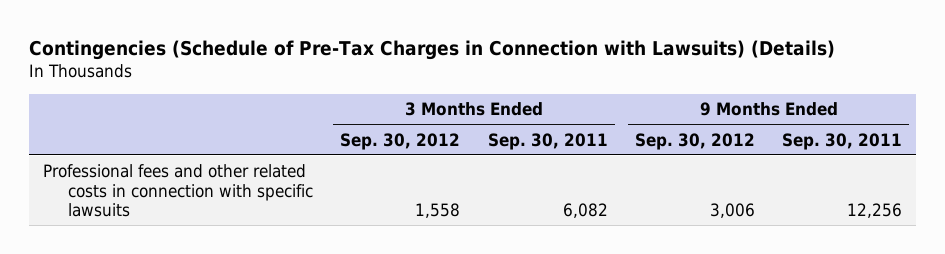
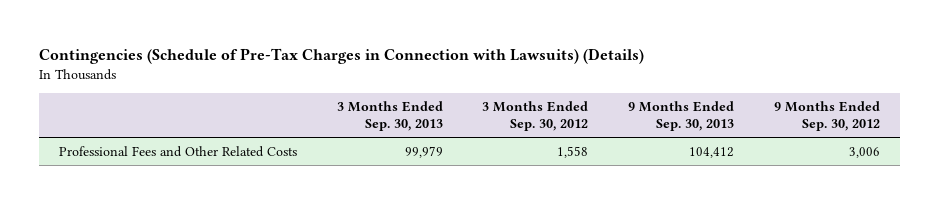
[487,132,608,150] Sep. 30, 2011 -> none
[782,132,903,150] Sep. 30, 2011 -> none
none -> [336,100,443,132] 3 Months Ended Sep. 30, 2013
none -> [628,100,735,132] 9 Months Ended Sep. 30, 2013
[42,164,313,217] Professional fees and other related costs in connection with specific lawsuits -> [58,145,297,157] Professional Fees and Other Related Costs

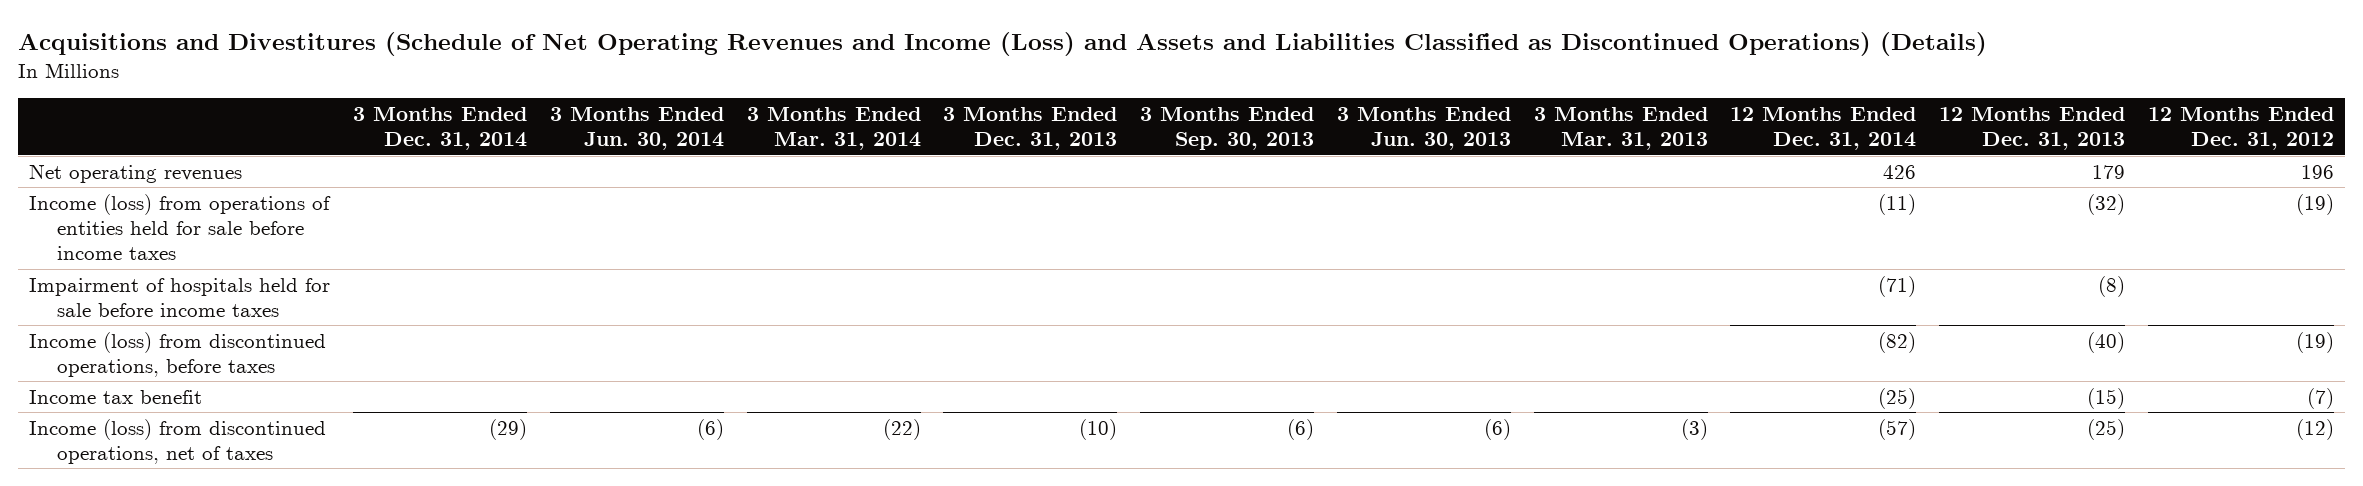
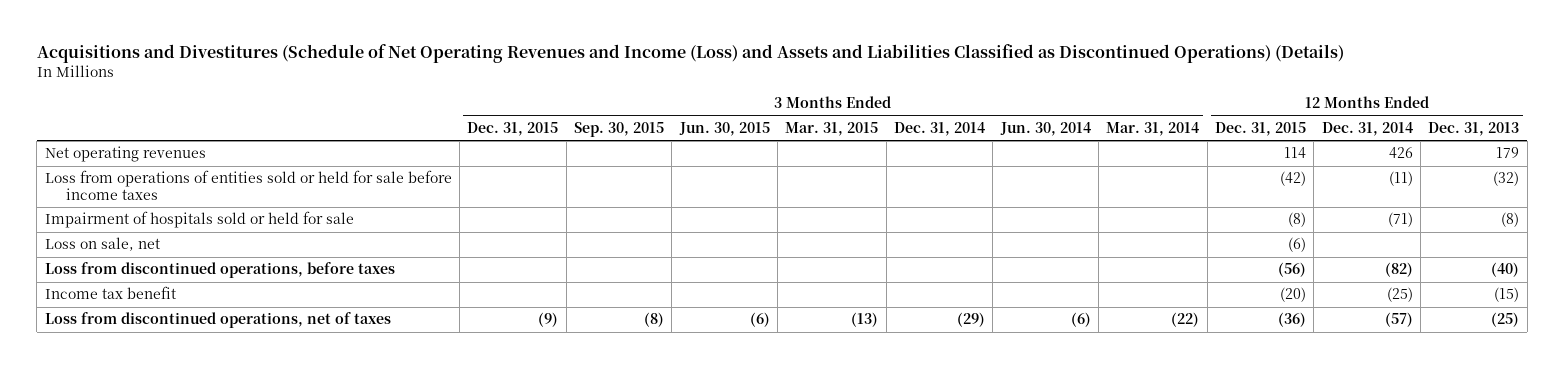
[943,107,1118,151] 3 Months Ended Dec. 31, 2013 -> none
[1140,107,1315,151] 3 Months Ended Sep. 30, 2013 -> none
[1336,107,1511,151] 3 Months Ended Jun. 30, 2013 -> none
[1533,107,1708,151] 3 Months Ended Mar. 31, 2013 -> none
[2147,107,2334,151] 12 Months Ended Dec. 31, 2012 -> none
none -> [467,121,559,136] Dec. 31, 2015
none -> [573,121,664,137] Sep. 30, 2015
none -> [678,121,770,136] Jun. 30, 2015
none -> [785,121,879,136] Mar. 31, 2015
none -> [1214,121,1306,136] Dec. 31, 2015
[29,193,332,261] Income (loss) from operations of entities held for sale before income taxes -> [44,170,452,200] Loss from operations of entities sold or held for sale before income taxes
[29,277,331,317] Impairment of hospitals held for sale before income taxes -> [44,211,354,229] Impairment of hospitals sold or held for sale
none -> [44,237,160,252] Loss on sale, net
[29,331,327,377] Income (loss) from discontinued operations, before taxes -> [44,262,395,279] Loss from discontinued operations, before taxes
[29,418,327,464] Income (loss) from discontinued operations, net of taxes -> [44,312,391,329] Loss from discontinued operations, net of taxes

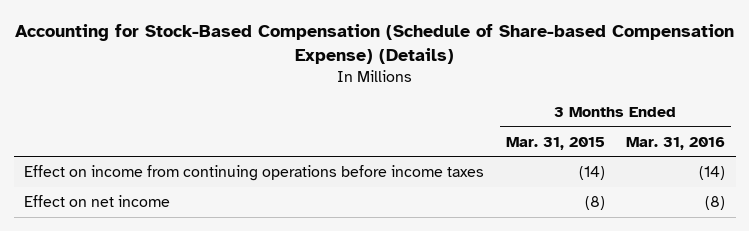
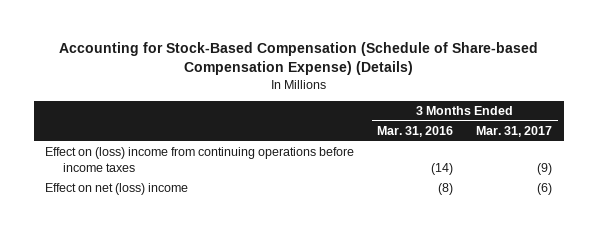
[505,136,605,150] Mar. 31, 2015 -> none
none -> [476,125,553,137] Mar. 31, 2017
[24,165,485,182] Effect on income from continuing operations before income taxes -> [45,147,355,172] Effect on (loss) income from continuing operations before income taxes
[24,195,171,208] Effect on net income -> [45,183,189,196] Effect on net (loss) income

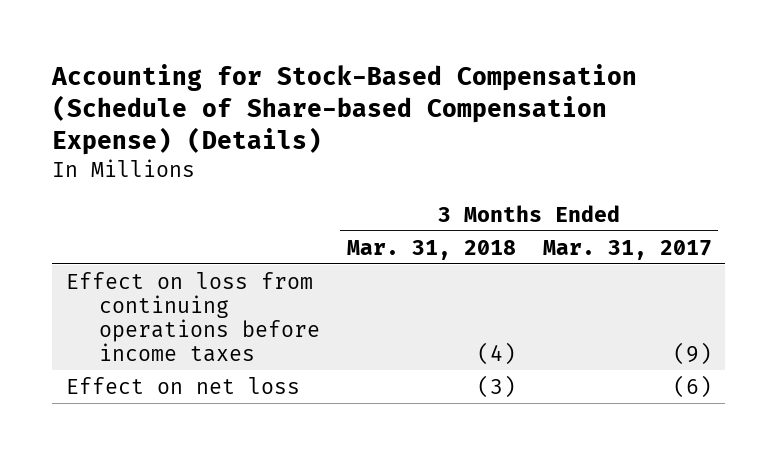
[377,125,454,137] Mar. 31, 2016 -> none
none -> [346,239,516,260] Mar. 31, 2018
[45,147,355,172] Effect on (loss) income from continuing operations before income taxes -> [65,271,321,362] Effect on loss from continuing operations before income taxes
[45,183,189,196] Effect on net (loss) income -> [65,376,300,394] Effect on net loss

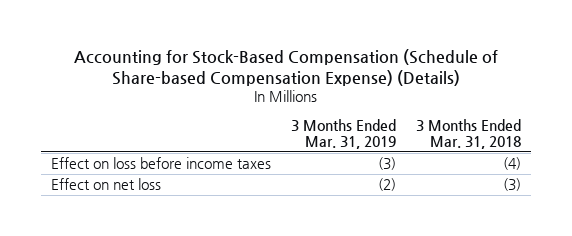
[542,239,712,260] Mar. 31, 2017 -> none
none -> [291,118,397,149] 3 Months Ended Mar. 31, 2019
[65,271,321,362] Effect on loss from continuing operations before income taxes -> [51,157,272,170] Effect on loss before income taxes

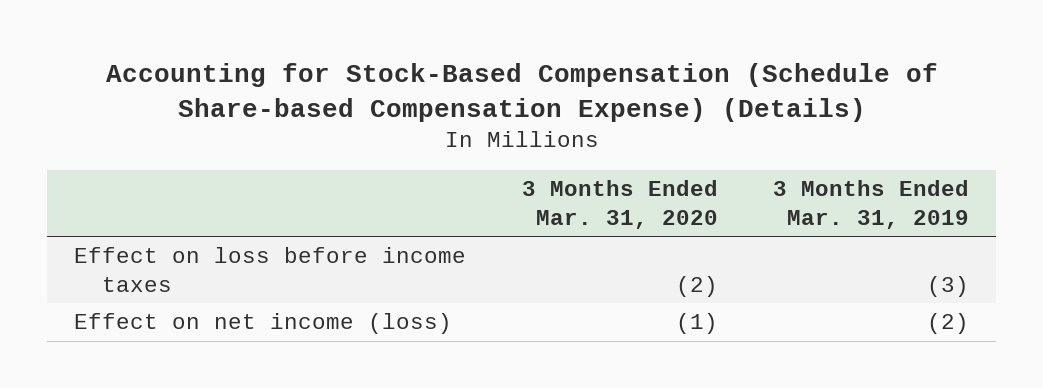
[416,118,522,149] 3 Months Ended Mar. 31, 2018 -> none
none -> [521,180,718,229] 3 Months Ended Mar. 31, 2020
[51,178,162,191] Effect on net loss -> [74,313,453,335] Effect on net income (loss)

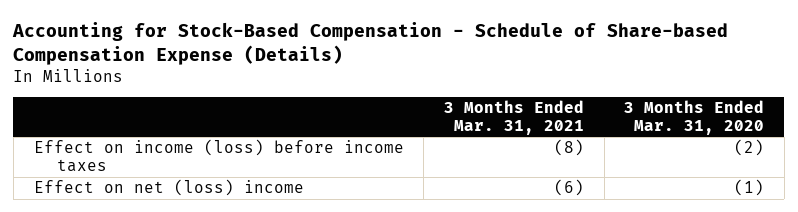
[105,62,938,122] Accounting for Stock-Based Compensation (Schedule of Share-based Compensation Expense) (Details) -> [12,22,729,65] Accounting for Stock-Based Compensation - Schedule of Share-based Compensation Expense (Details)
[772,180,969,229] 3 Months Ended Mar. 31, 2019 -> none
none -> [443,100,584,135] 3 Months Ended Mar. 31, 2021
[74,247,467,292] Effect on loss before income taxes -> [33,139,404,173] Effect on income (loss) before income taxes
[74,313,453,335] Effect on net income (loss) -> [33,179,304,197] Effect on net (loss) income

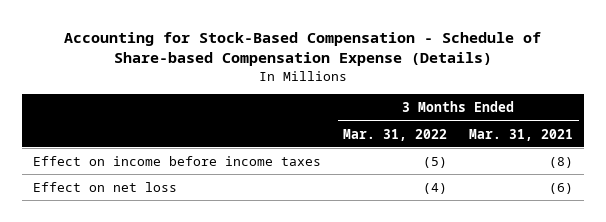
[624,100,765,135] 3 Months Ended Mar. 31, 2020 -> none
none -> [343,128,448,141] Mar. 31, 2022
[33,139,404,173] Effect on income (loss) before income taxes -> [33,155,322,166] Effect on income before income taxes
[33,179,304,197] Effect on net (loss) income -> [33,181,178,192] Effect on net loss

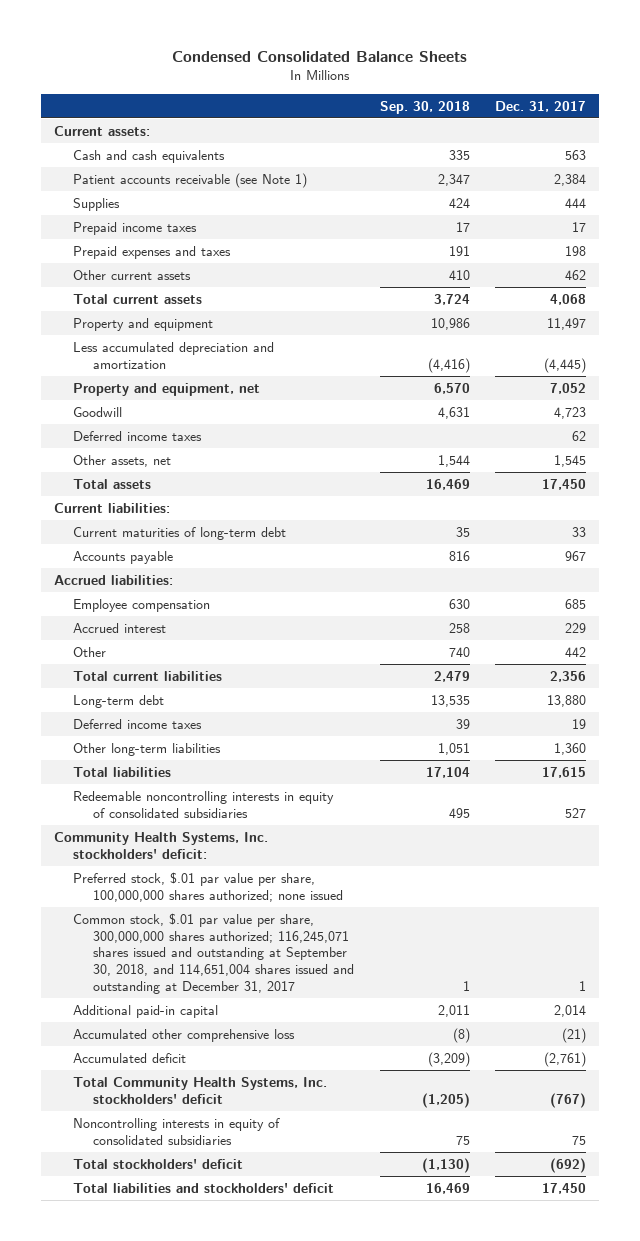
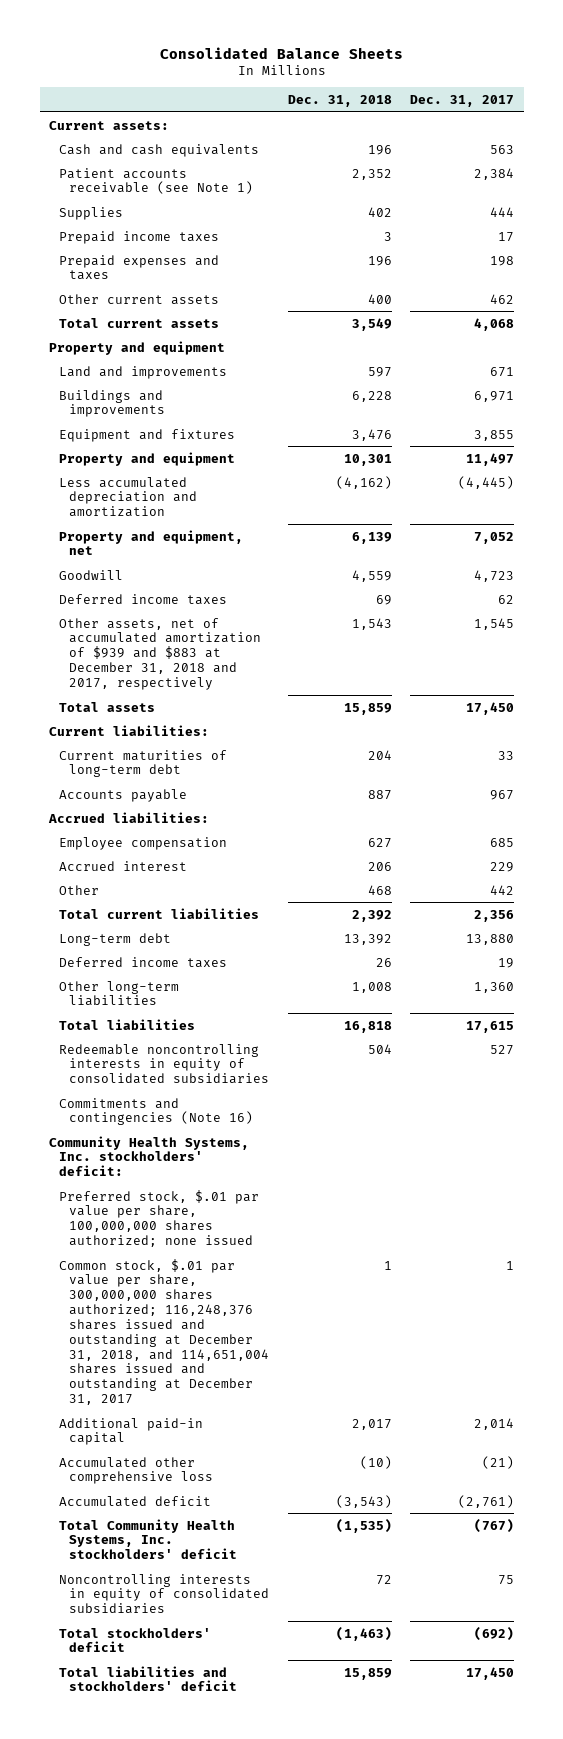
[171,51,467,63] Condensed Consolidated Balance Sheets -> [159,46,403,59] Consolidated Balance Sheets
[379,100,470,114] Sep. 30, 2018 -> none
none -> [287,94,392,107] Dec. 31, 2018
none -> [48,340,225,355] Property and equipment
none -> [58,365,227,379] Land and improvements
none -> [58,389,165,418] Buildings and improvements
none -> [58,428,235,442] Equipment and fixtures
[73,454,172,467] Other assets, net -> [58,617,261,690] Other assets, net of accumulated amortization of $939 and $883 at December 31, 2018 and 2017, respectively
none -> [58,1097,253,1126] Commitments and contingencies (Note 16)
[73,912,355,995] Common stock, $.01 par value per share, 300,000,000 shares authorized; 116,245,071 shares issued and outstanding at September 30, 2018, and 114,651,004 shares issued and outstanding at December 31, 2017 -> [58,1258,269,1406] Common stock, $.01 par value per share, 300,000,000 shares authorized; 116,248,376 shares issued and outstanding at December 31, 2018, and 114,651,004 shares issued and outstanding at December 31, 2017

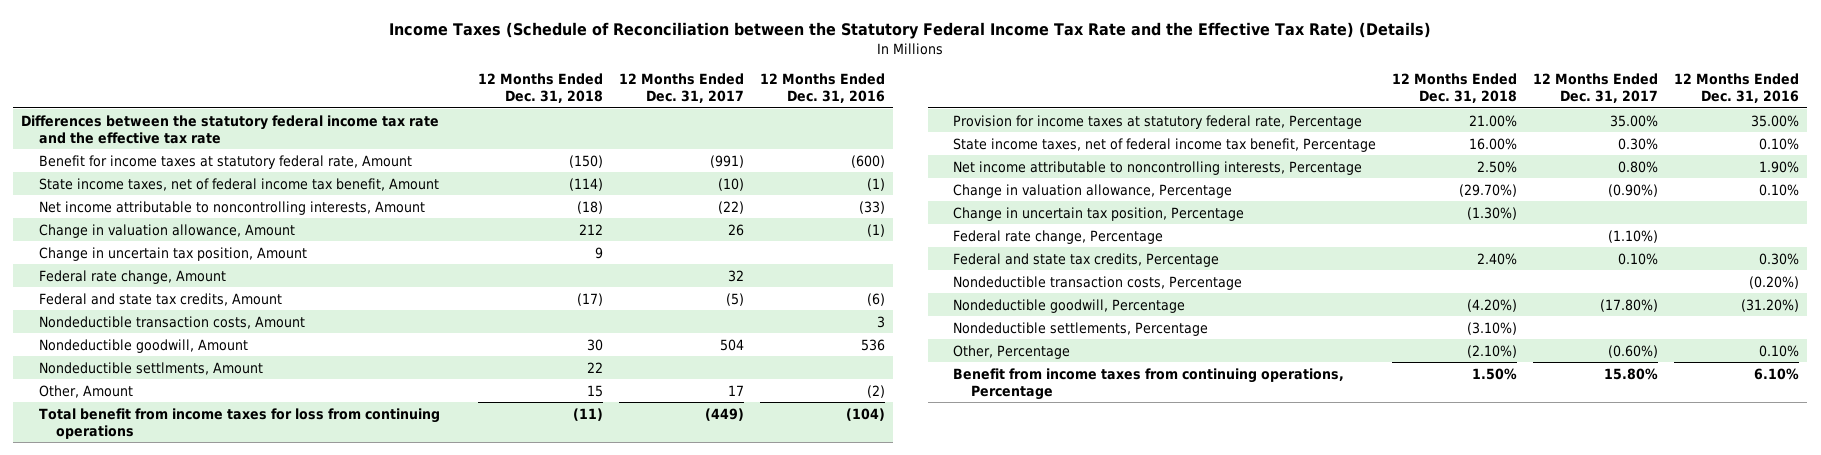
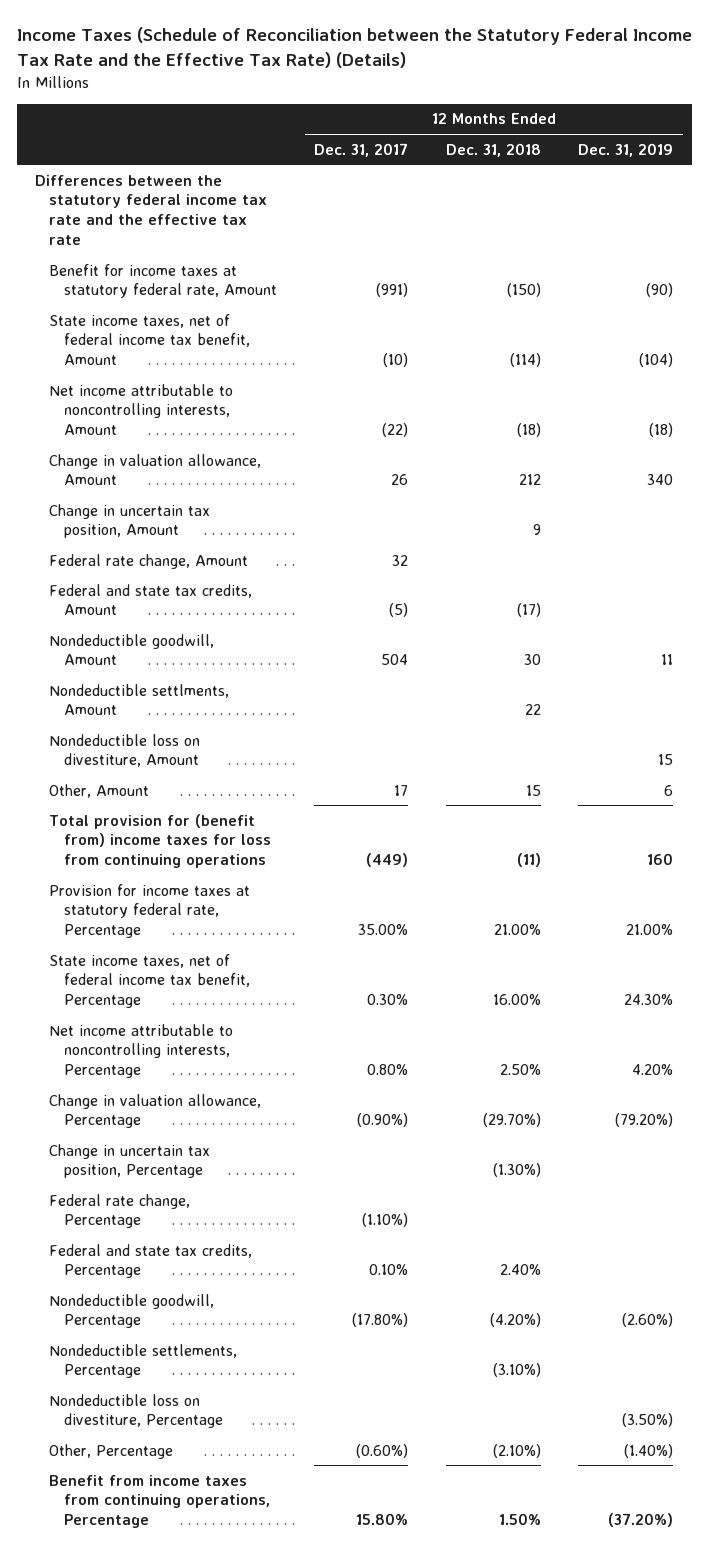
[759,73,885,104] 12 Months Ended Dec. 31, 2016 -> none
none -> [578,142,674,157] Dec. 31, 2019
[38,315,305,329] Nondeductible transaction costs, Amount -> none
none -> [49,733,201,768] Nondeductible loss on divestiture, Amount
[38,407,440,439] Total benefit from income taxes for loss from continuing operations -> [49,813,271,869] Total provision for (benefit from) income taxes for loss from continuing operations
[953,275,1243,290] Nondeductible transaction costs, Percentage -> none
none -> [49,1393,223,1429] Nondeductible loss on divestiture, Percentage

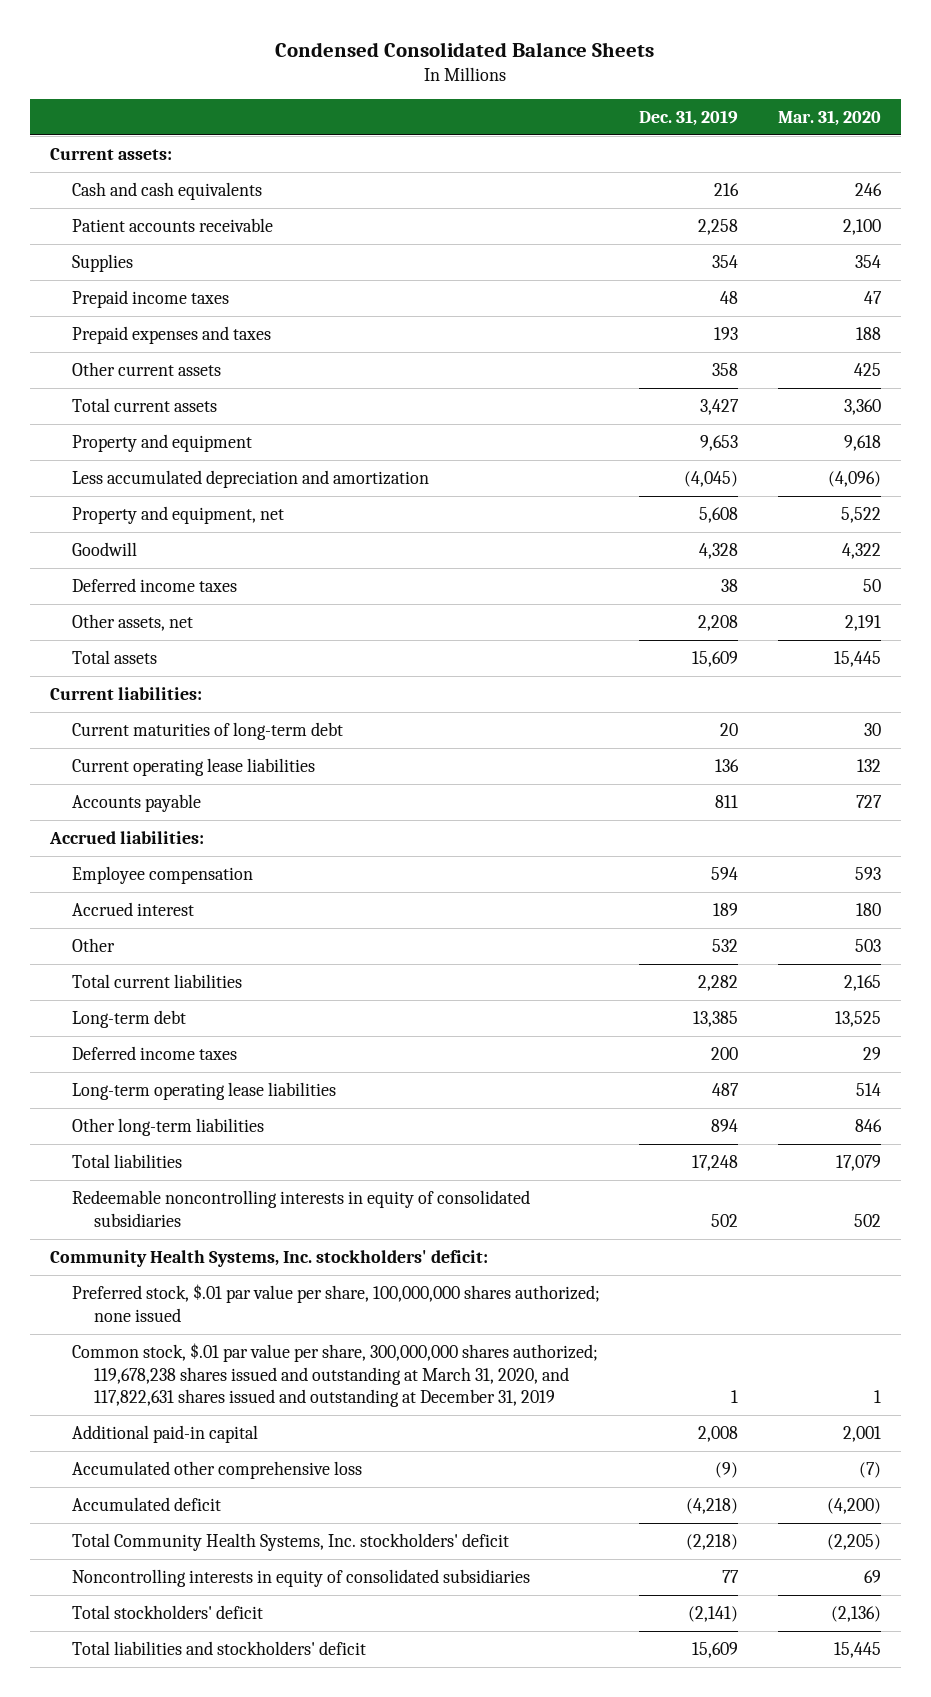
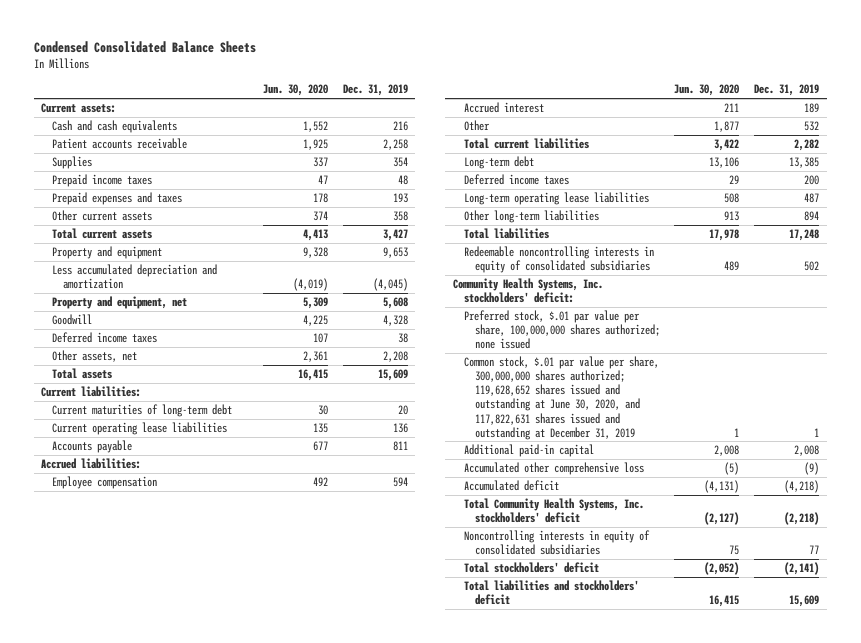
[777,109,881,126] Mar. 31, 2020 -> none
none -> [263,84,329,97] Jun. 30, 2020
[71,1343,598,1407] Common stock, $.01 par value per share, 300,000,000 shares authorized; 119,678,238 shares issued and outstanding at March 31, 2020, and 117,822,631 shares issued and outstanding at December 31, 2019 -> [463,356,659,440] Common stock, $.01 par value per share, 300,000,000 shares authorized; 119,628,652 shares issued and outstanding at June 30, 2020, and 117,822,631 shares issued and outstanding at December 31, 2019

